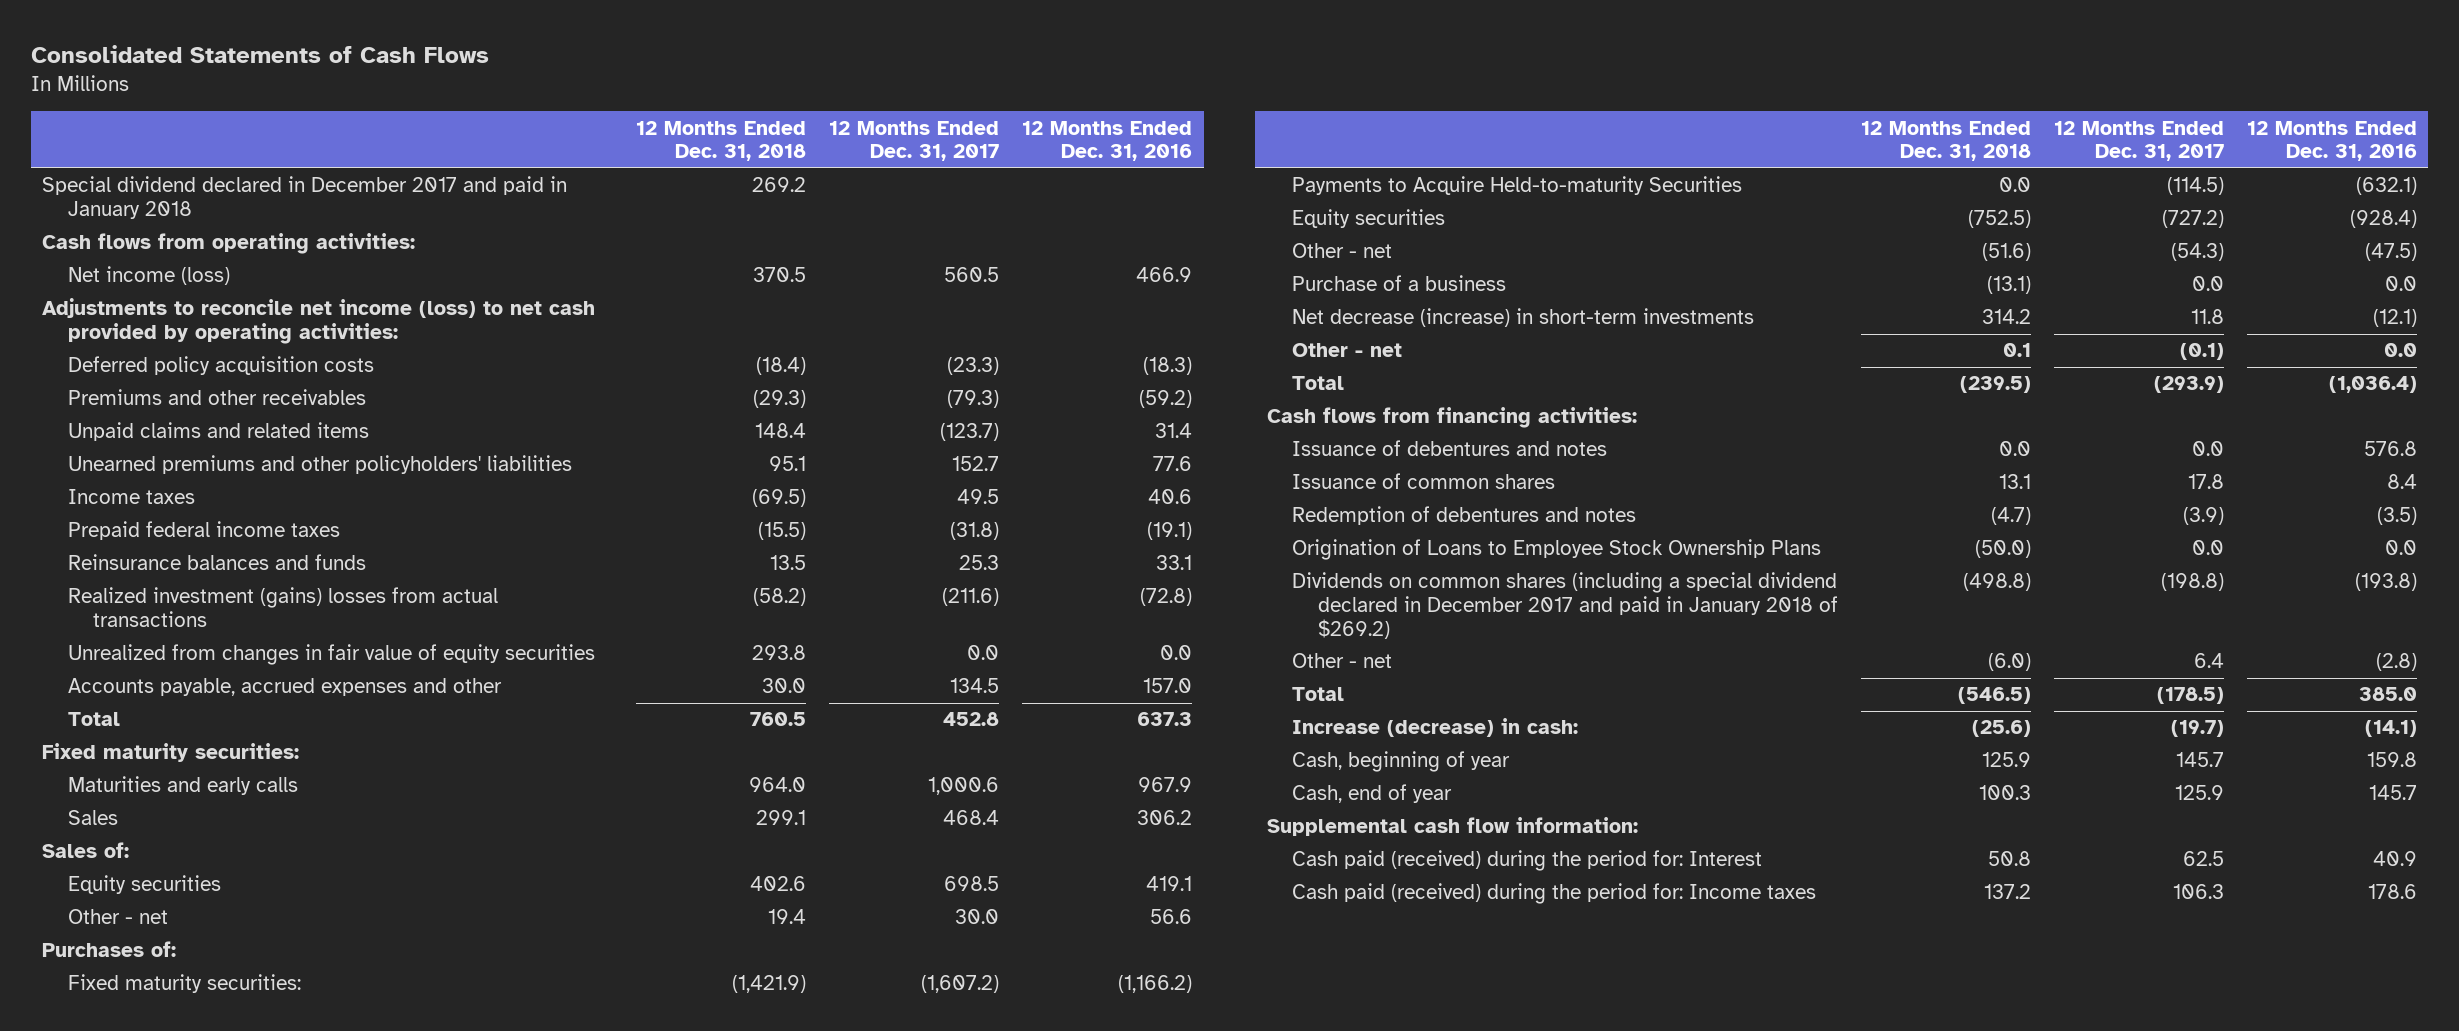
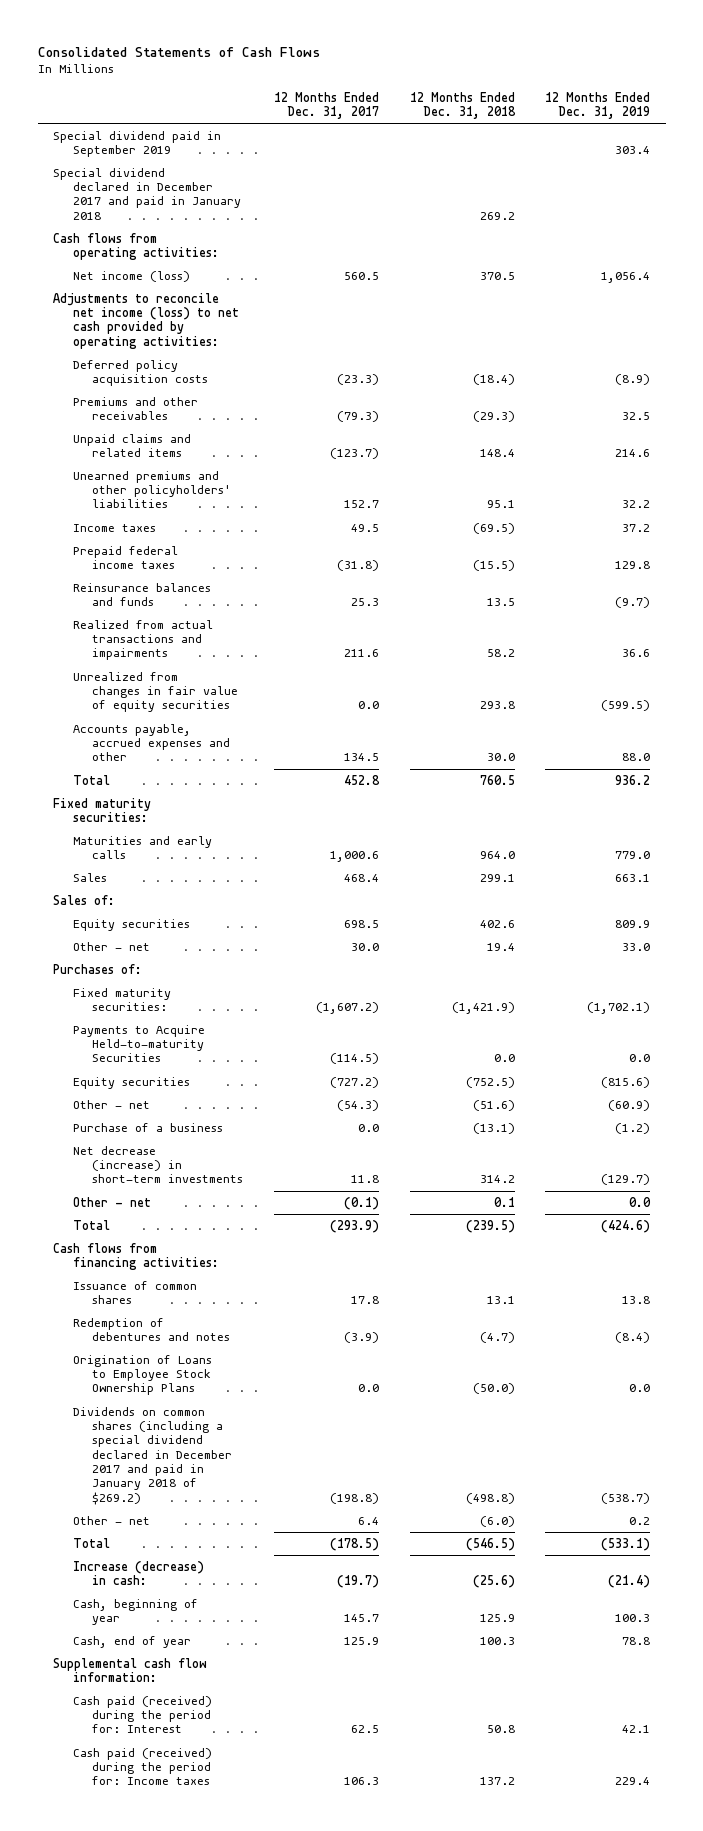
[1022,120,1193,162] 12 Months Ended Dec. 31, 2016 -> none
none -> [545,91,651,119] 12 Months Ended Dec. 31, 2019
none -> [52,130,221,158] Special dividend paid in September 2019
[67,587,498,628] Realized investment (gains) losses from actual transactions -> none
none -> [72,619,213,661] Realized from actual transactions and impairments
[1292,440,1608,457] Issuance of debentures and notes -> none

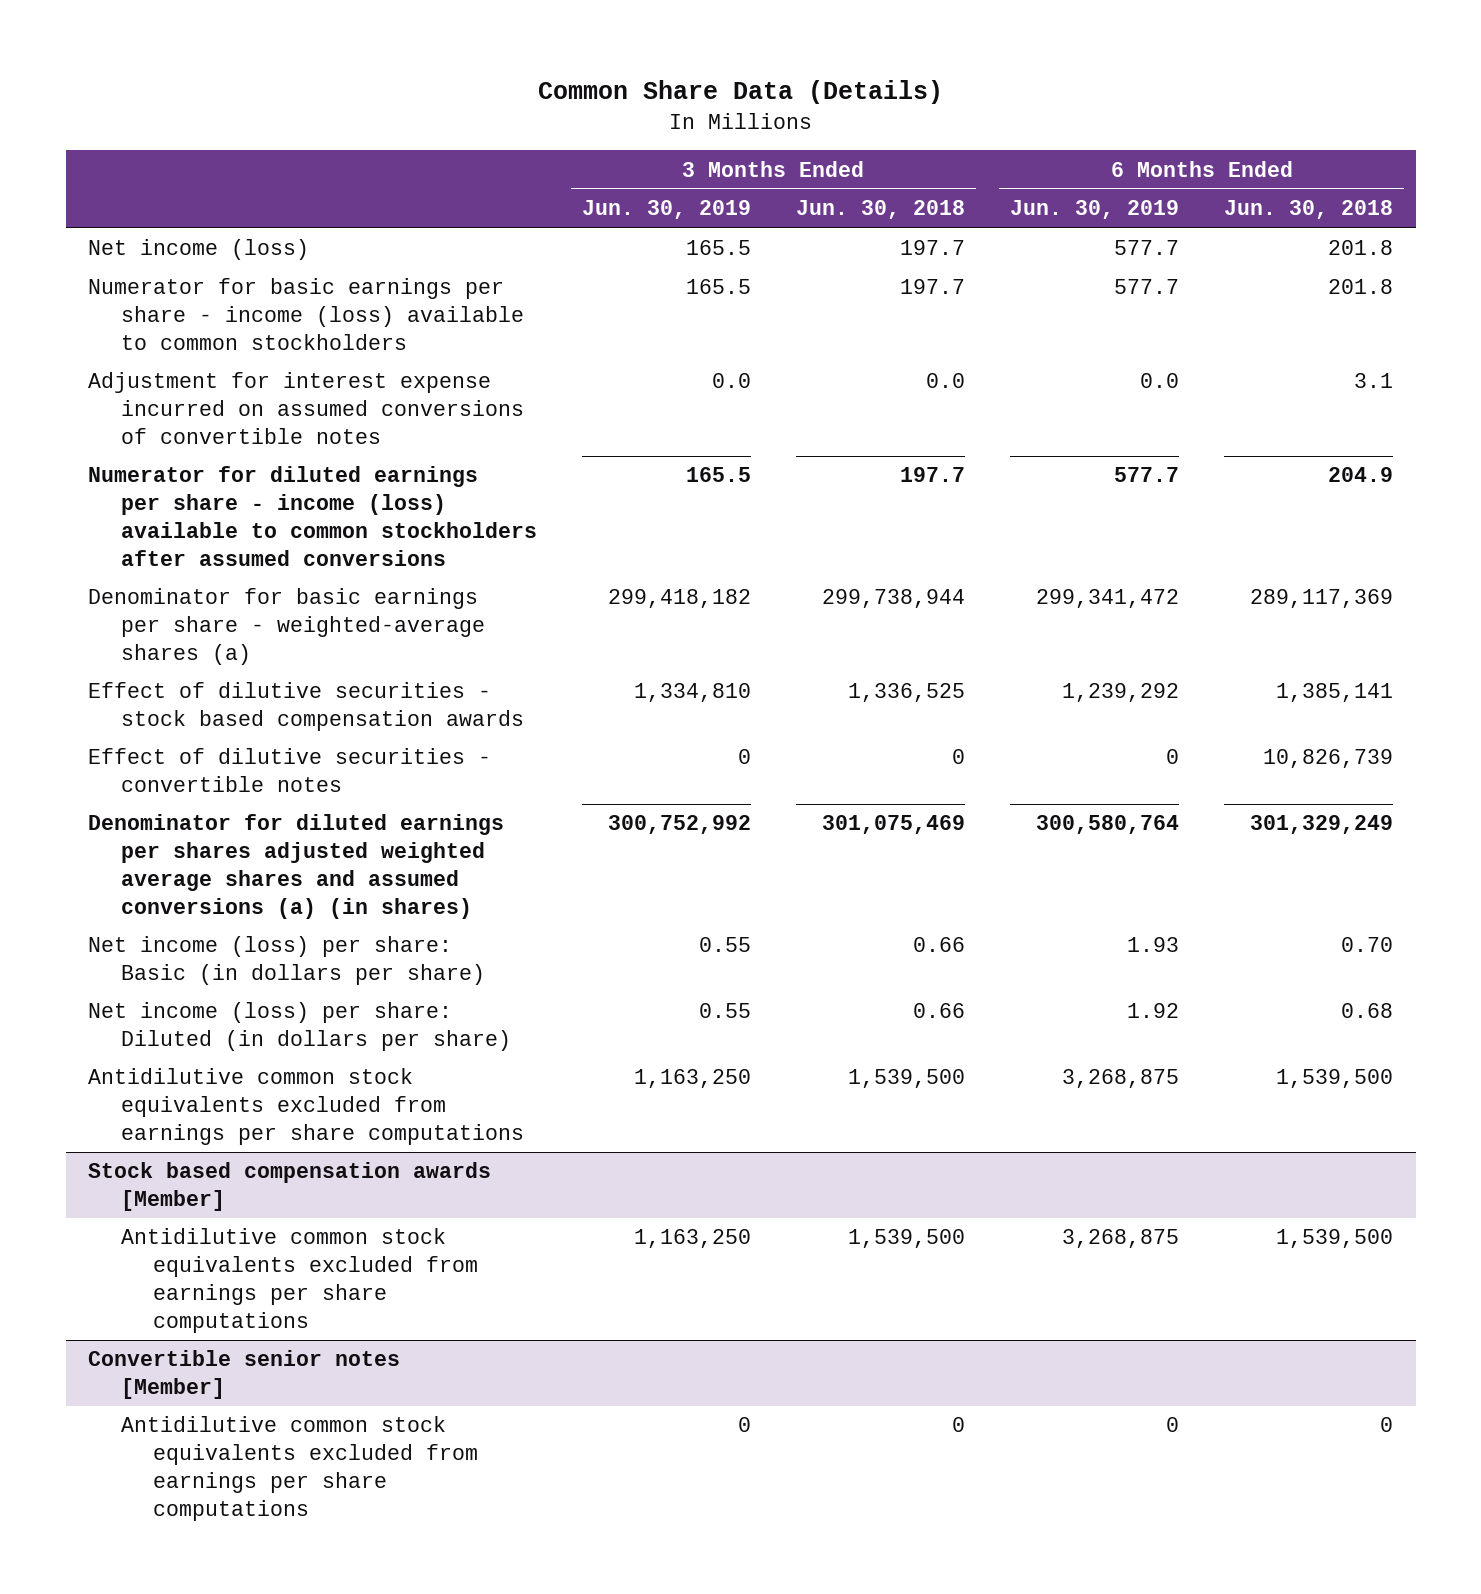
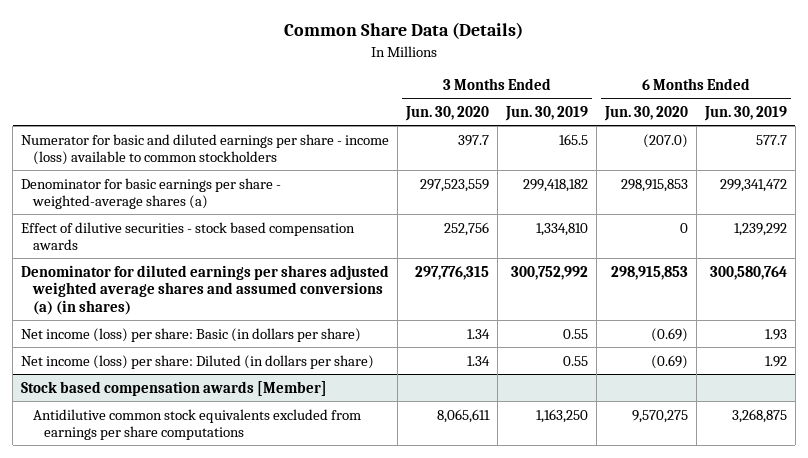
[795,200,965,220] Jun. 30, 2018 -> none
[1224,200,1394,220] Jun. 30, 2018 -> none
none -> [405,106,490,122] Jun. 30, 2020
none -> [604,106,689,122] Jun. 30, 2020
[88,239,310,261] Net income (loss) -> none
[88,372,524,445] Adjustment for interest expense incurred on assumed conversions of convertible notes -> none
[88,466,537,567] Numerator for diluted earnings per share - income (loss) available to common stockholders after assumed conversions -> none
[88,278,524,351] Numerator for basic earnings per share - income (loss) available to common stockholders -> [21,133,390,166] Numerator for basic and diluted earnings per share - income (loss) available to common stockholders
[88,748,492,793] Effect of dilutive securities - convertible notes -> none
[88,1068,524,1146] Antidilutive common stock equivalents excluded from earnings per share computations -> none
[88,1350,401,1400] Convertible senior notes [Member] -> none
[120,1416,479,1522] Antidilutive common stock equivalents excluded from earnings per share computations -> none

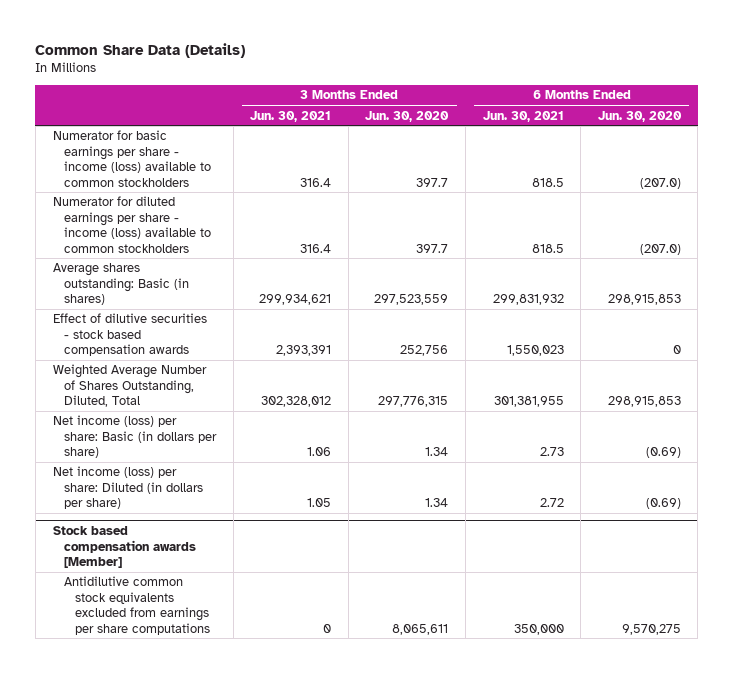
[505,106,589,122] Jun. 30, 2019 -> none
[703,106,787,122] Jun. 30, 2019 -> none
none -> [250,110,332,122] Jun. 30, 2021
none -> [482,110,564,122] Jun. 30, 2021
[21,133,390,166] Numerator for basic and diluted earnings per share - income (loss) available to common stockholders -> [52,130,212,187] Numerator for basic earnings per share - income (loss) available to common stockholders
none -> [52,196,212,253] Numerator for diluted earnings per share - income (loss) available to common stockholders
[21,177,282,210] Denominator for basic earnings per share - weighted-average shares (a) -> [52,263,190,306] Average shares outstanding: Basic (in shares)
[21,264,390,315] Denominator for diluted earnings per shares adjusted weighted average shares and assumed conversions (a) (in shares) -> [52,364,207,408] Weighted Average Number of Shares Outstanding, Diluted, Total

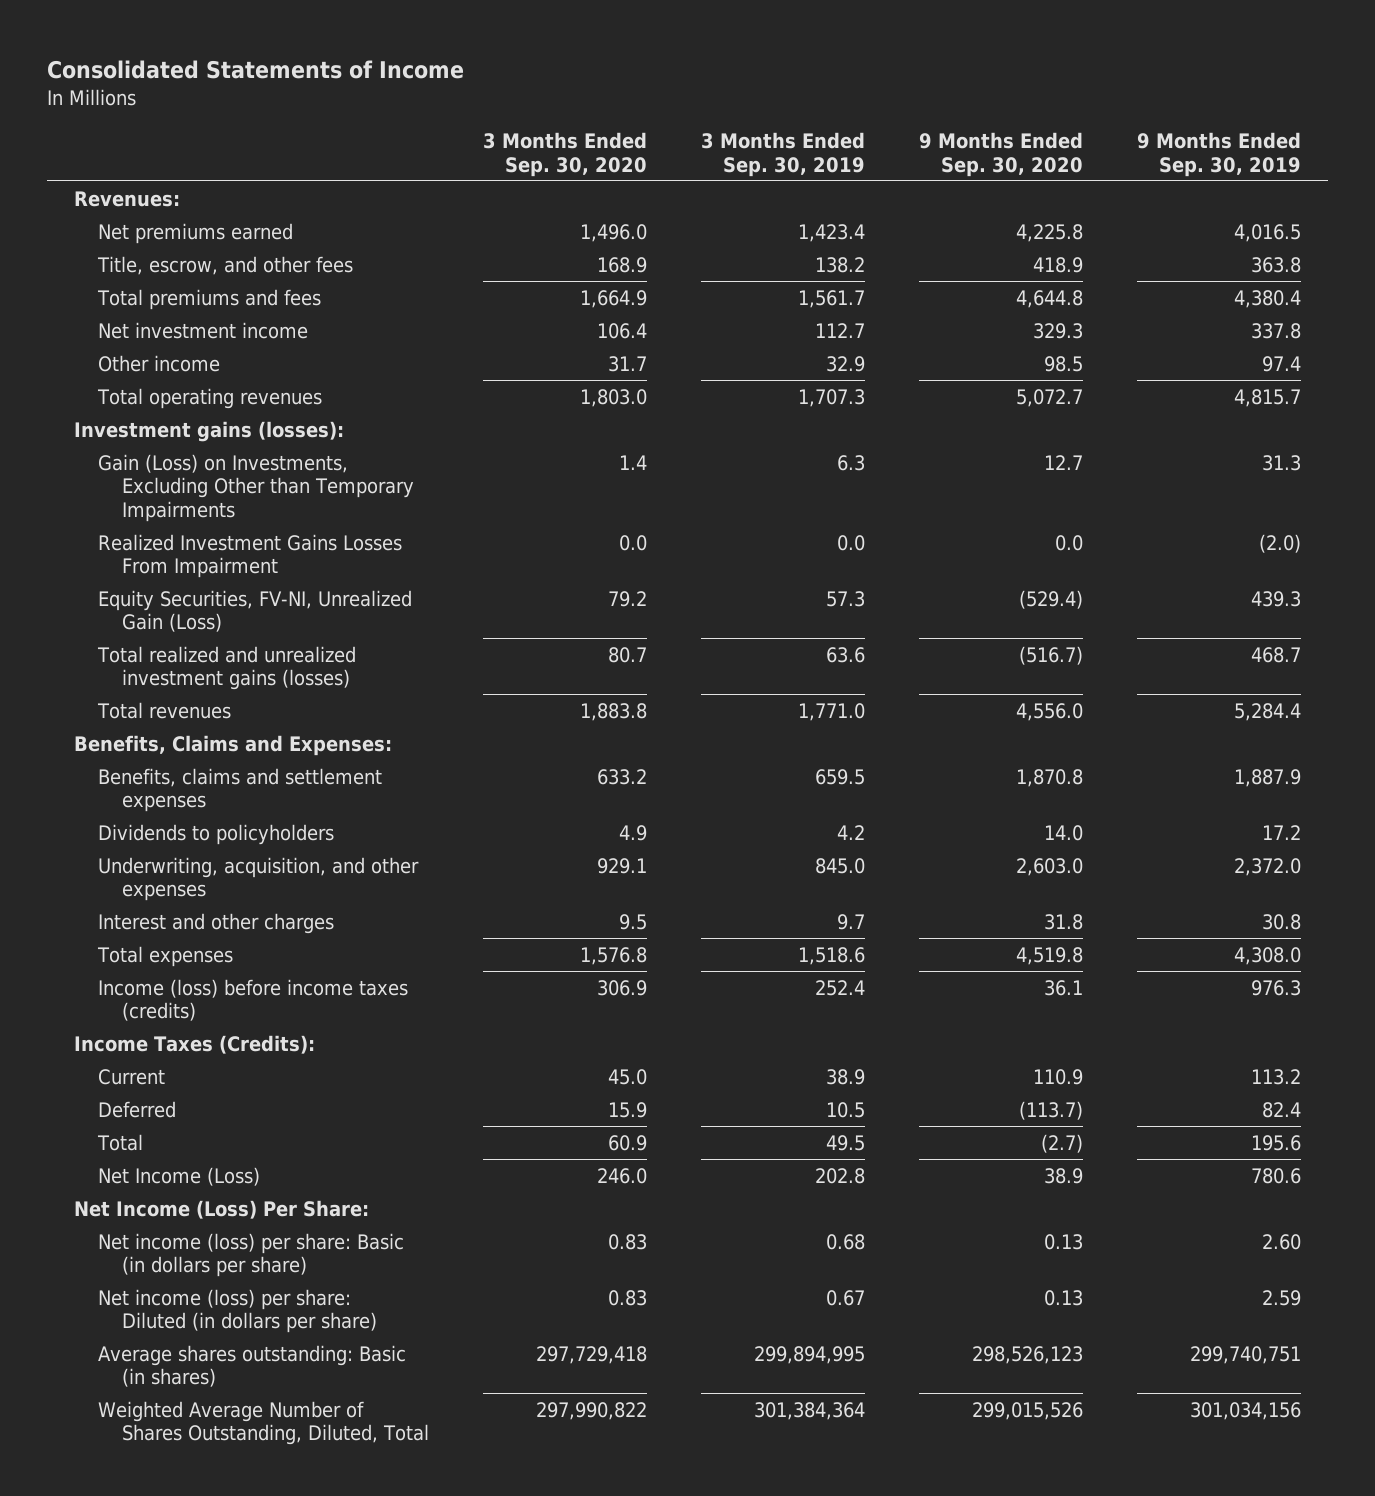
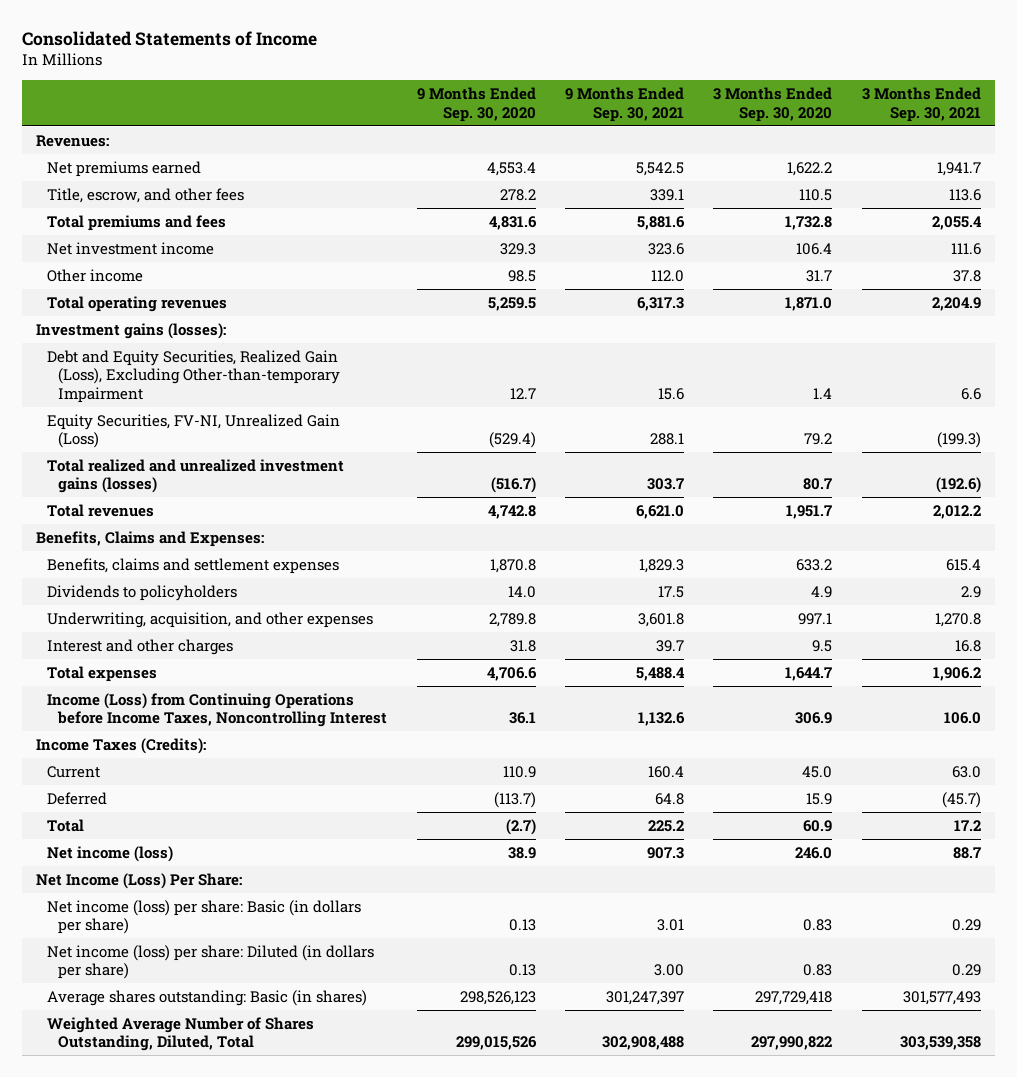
[700,132,865,177] 3 Months Ended Sep. 30, 2019 -> none
[1136,132,1301,177] 9 Months Ended Sep. 30, 2019 -> none
none -> [564,87,684,122] 9 Months Ended Sep. 30, 2021
none -> [861,87,981,122] 3 Months Ended Sep. 30, 2021
[579,223,647,242] 1,496.0 -> [787,161,833,176] 1,622.2
[1015,223,1083,242] 4,225.8 -> [486,161,536,176] 4,553.4
[596,256,647,273] 168.9 -> [799,188,833,201] 110.5
[1032,256,1083,273] 418.9 -> [499,188,536,201] 278.2
[579,289,647,308] 1,664.9 -> [785,215,833,230] 1,732.8
[1015,289,1083,308] 4,644.8 -> [488,215,537,230] 4,831.6
[579,388,647,407] 1,803.0 -> [785,296,833,311] 1,871.0
[1015,388,1083,407] 5,072.7 -> [487,296,536,311] 5,259.5
[97,533,402,579] Realized Investment Gains Losses From Impairment -> none
[97,453,414,522] Gain (Loss) on Investments, Excluding Other than Temporary Impairments -> [47,349,341,404] Debt and Equity Securities, Realized Gain (Loss), Excluding Other-than-temporary Impairment
[579,702,647,721] 1,883.8 -> [786,504,833,519] 1,951.7
[1015,702,1083,721] 4,556.0 -> [487,504,536,519] 4,742.8
[596,857,647,874] 929.1 -> [798,612,833,625] 997.1
[1015,857,1083,876] 2,603.0 -> [488,612,536,627] 2,789.8
[579,946,647,965] 1,576.8 -> [785,666,833,681] 1,644.7
[1015,946,1083,965] 4,519.8 -> [486,666,537,681] 4,706.6
[97,978,408,1022] Income (loss) before income taxes (credits) -> [47,692,388,728] Income (Loss) from Continuing Operations before Income Taxes, Noncontrolling Interest
[97,1166,260,1186] Net Income (Loss) -> [47,845,174,862] Net income (loss)

